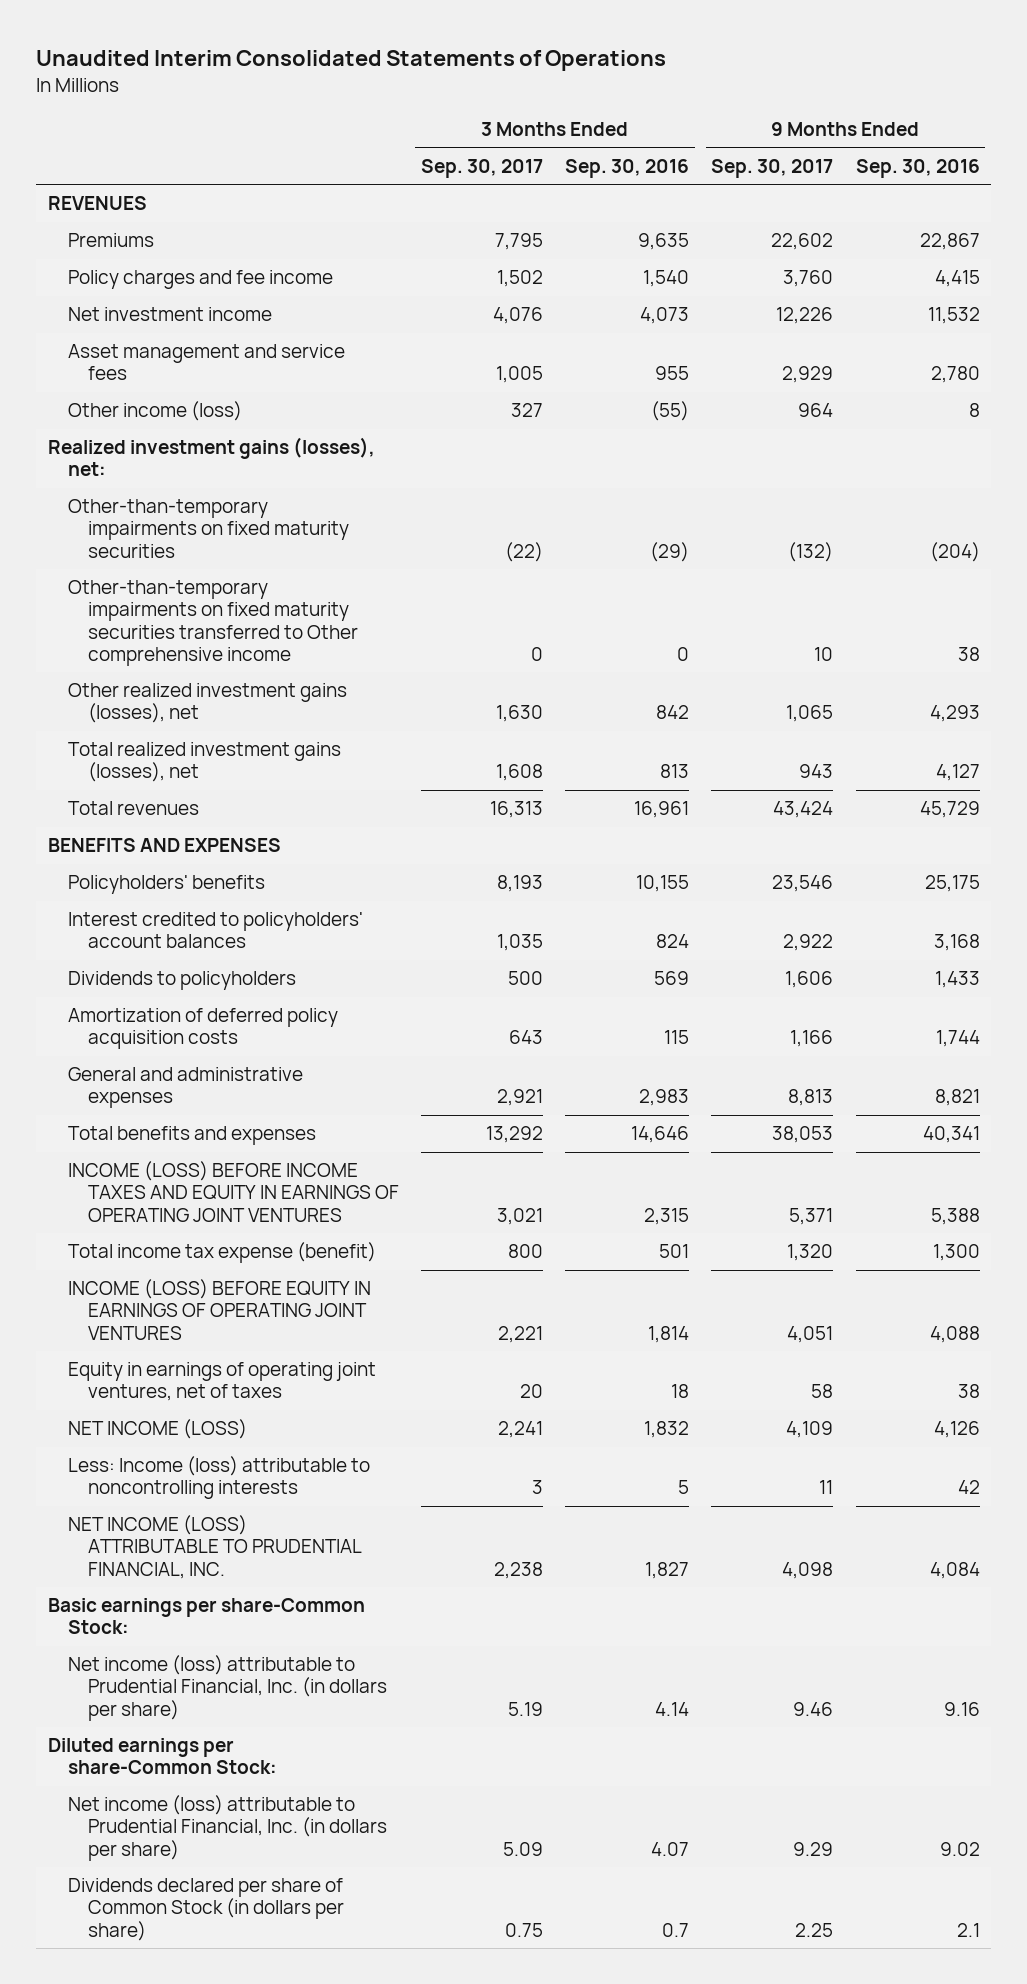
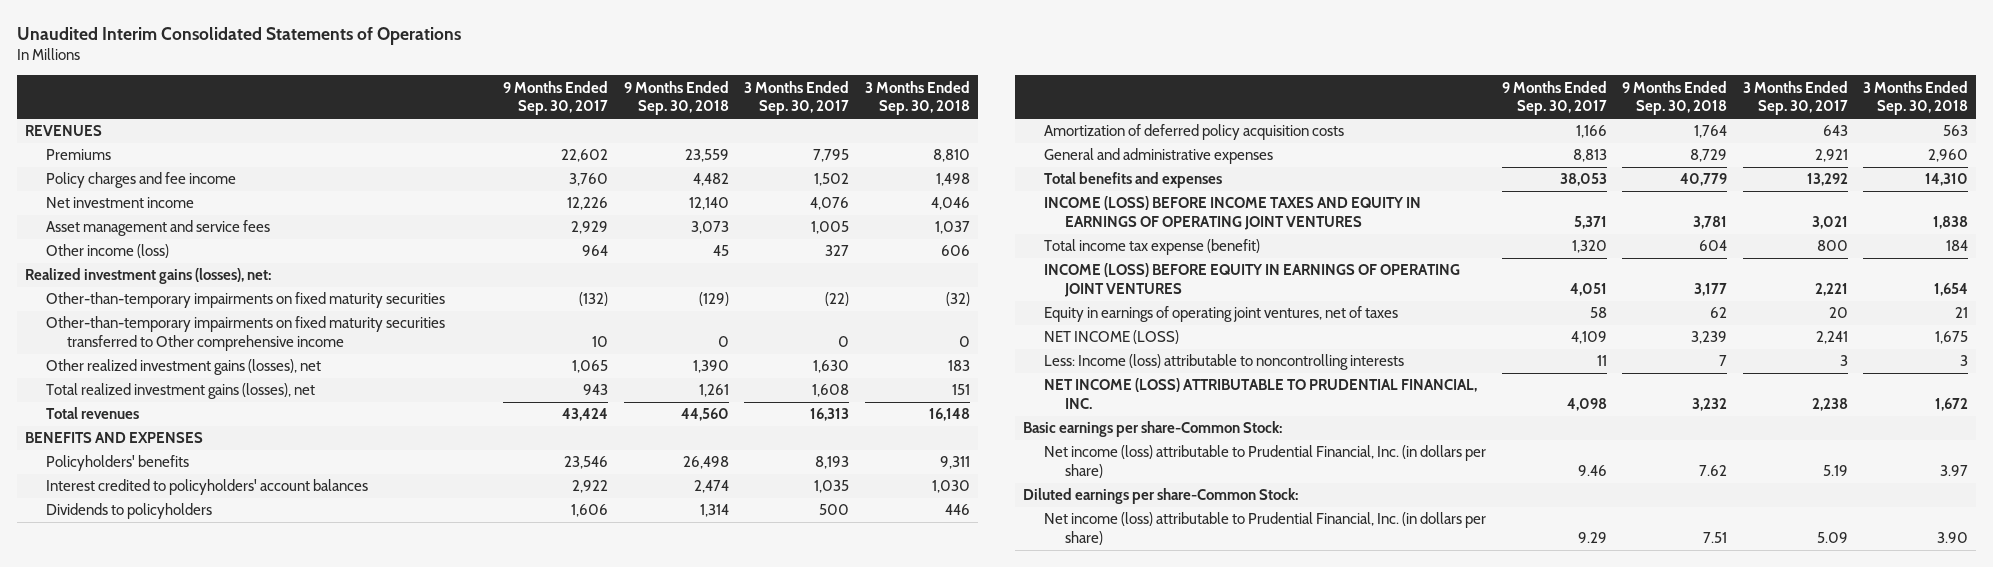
[565,158,690,178] Sep. 30, 2016 -> none
[855,158,980,178] Sep. 30, 2016 -> none
none -> [623,80,729,116] 9 Months Ended Sep. 30, 2018
none -> [864,80,970,116] 3 Months Ended Sep. 30, 2018
[67,1878,344,1941] Dividends declared per share of Common Stock (in dollars per share) -> none

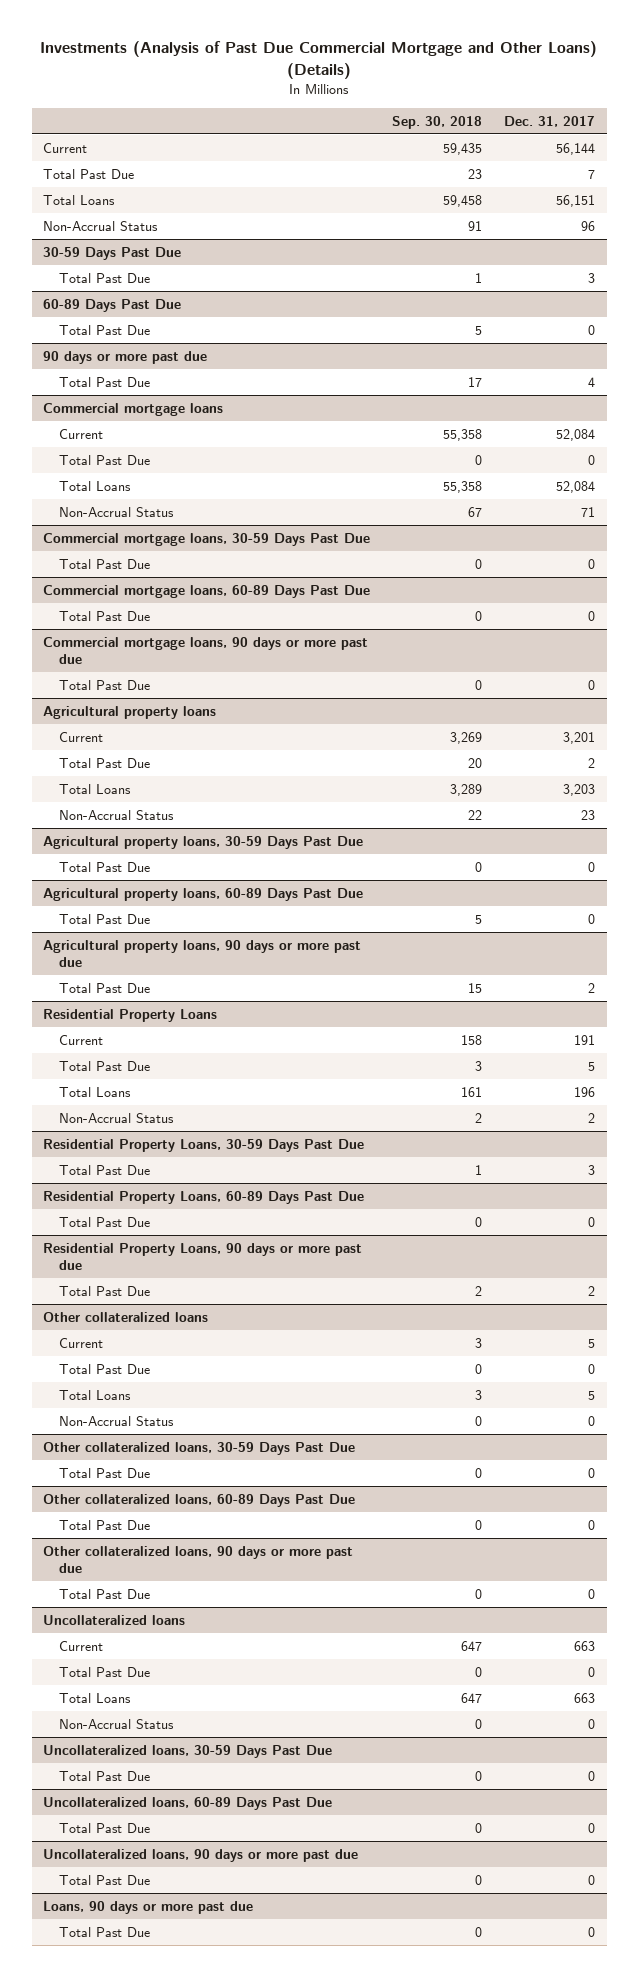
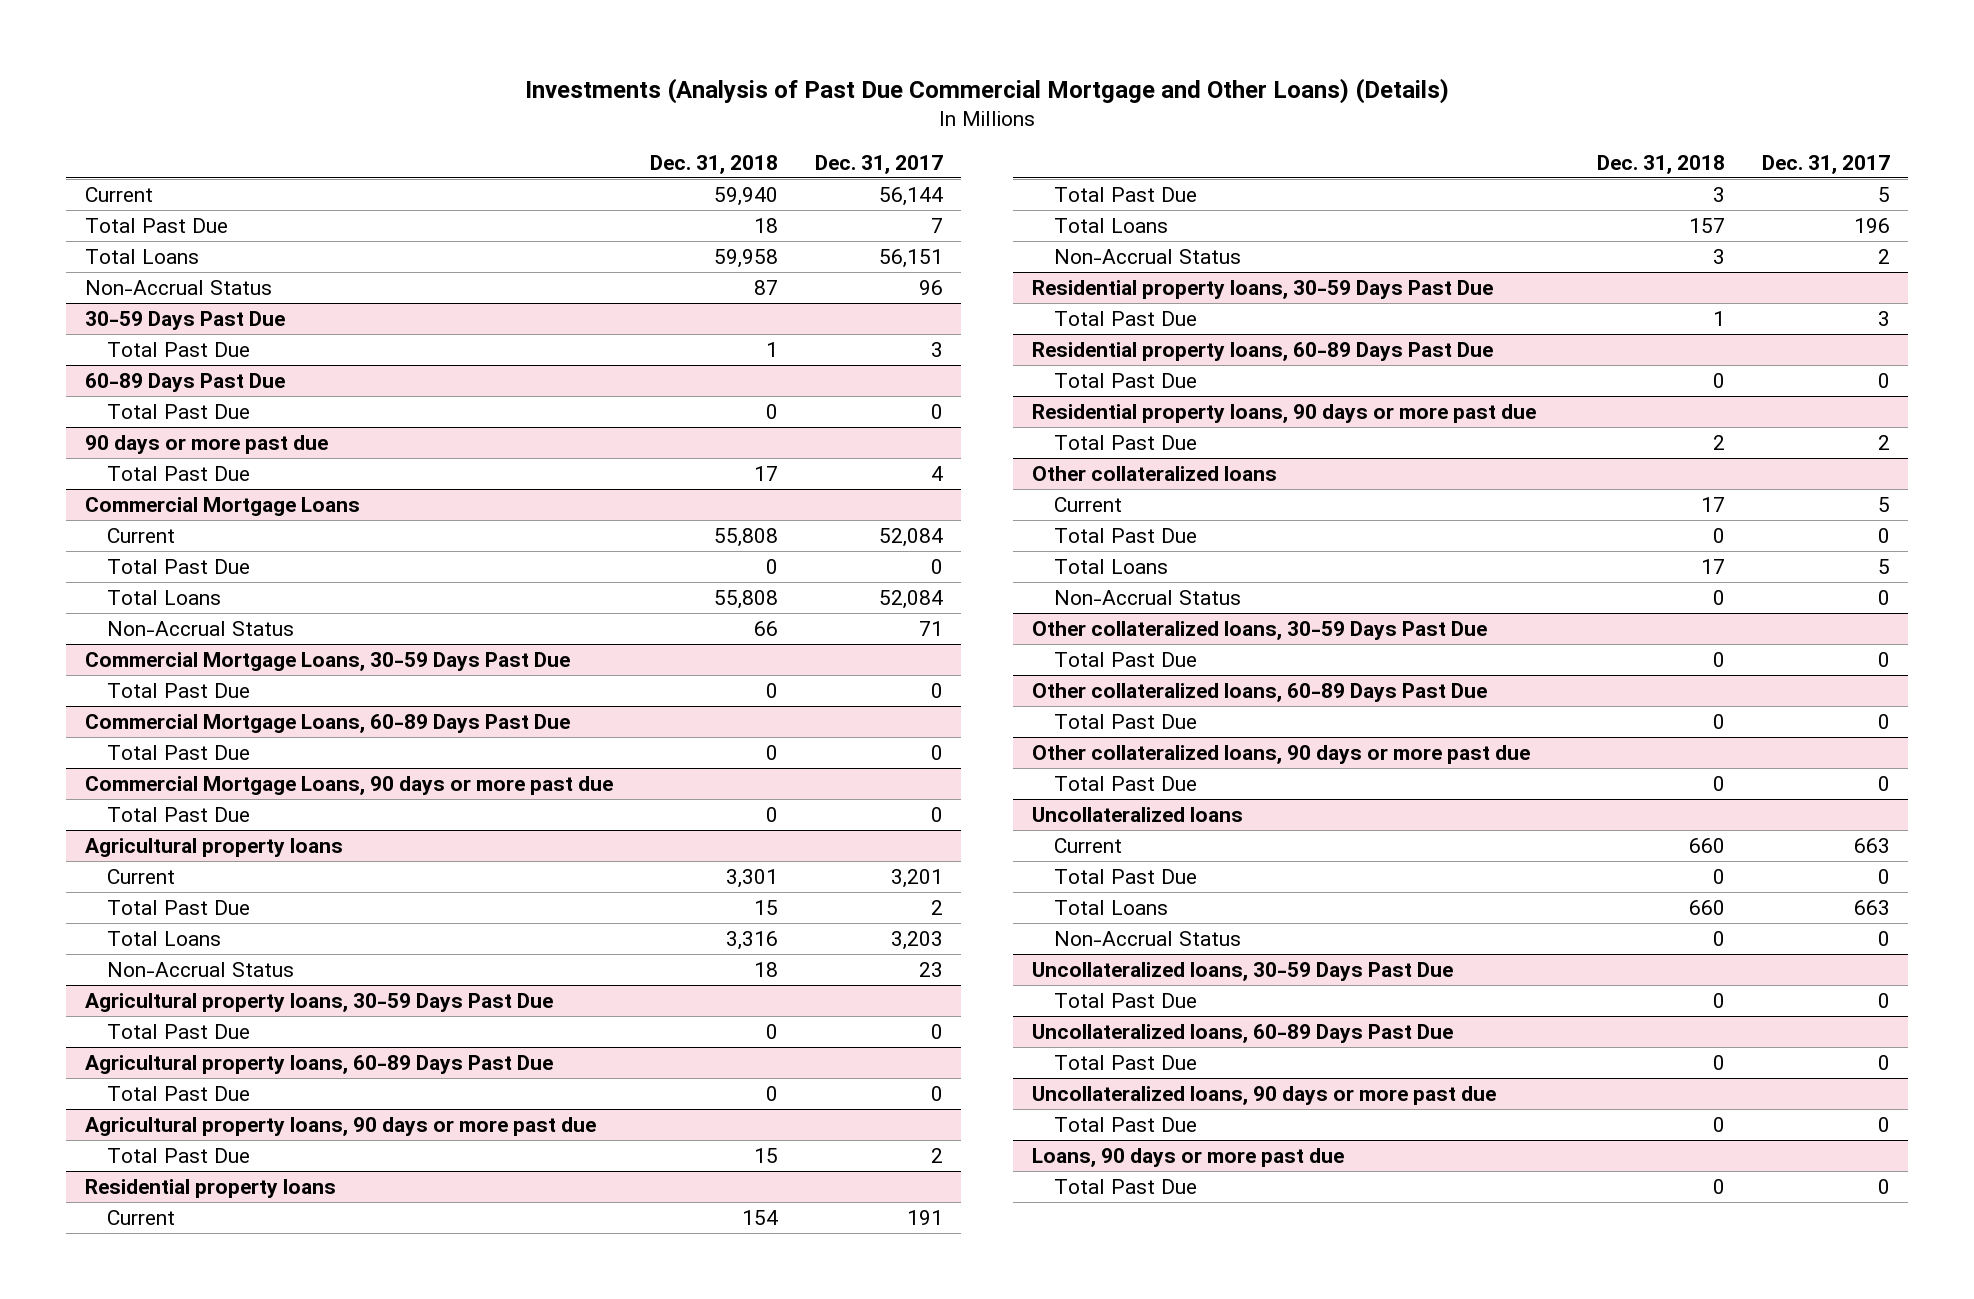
[392,115,483,129] Sep. 30, 2018 -> none
none -> [649,154,778,174] Dec. 31, 2018
[42,402,223,416] Commercial mortgage loans -> [84,496,360,516] Commercial Mortgage Loans
[42,532,370,546] Commercial mortgage loans, 30-59 Days Past Due -> [84,651,570,671] Commercial Mortgage Loans, 30-59 Days Past Due
[42,584,370,598] Commercial mortgage loans, 60-89 Days Past Due -> [84,713,570,733] Commercial Mortgage Loans, 60-89 Days Past Due
[42,636,368,665] Commercial mortgage loans, 90 days or more past due -> [84,775,613,795] Commercial Mortgage Loans, 90 days or more past due
[42,1008,217,1022] Residential Property Loans -> [84,1178,336,1198] Residential property loans
[42,1138,364,1152] Residential Property Loans, 30-59 Days Past Due -> [1031,279,1493,299] Residential property loans, 30-59 Days Past Due
[42,1190,364,1204] Residential Property Loans, 60-89 Days Past Due -> [1031,341,1493,361] Residential property loans, 60-89 Days Past Due
[42,1242,362,1271] Residential Property Loans, 90 days or more past due -> [1031,403,1536,423] Residential property loans, 90 days or more past due

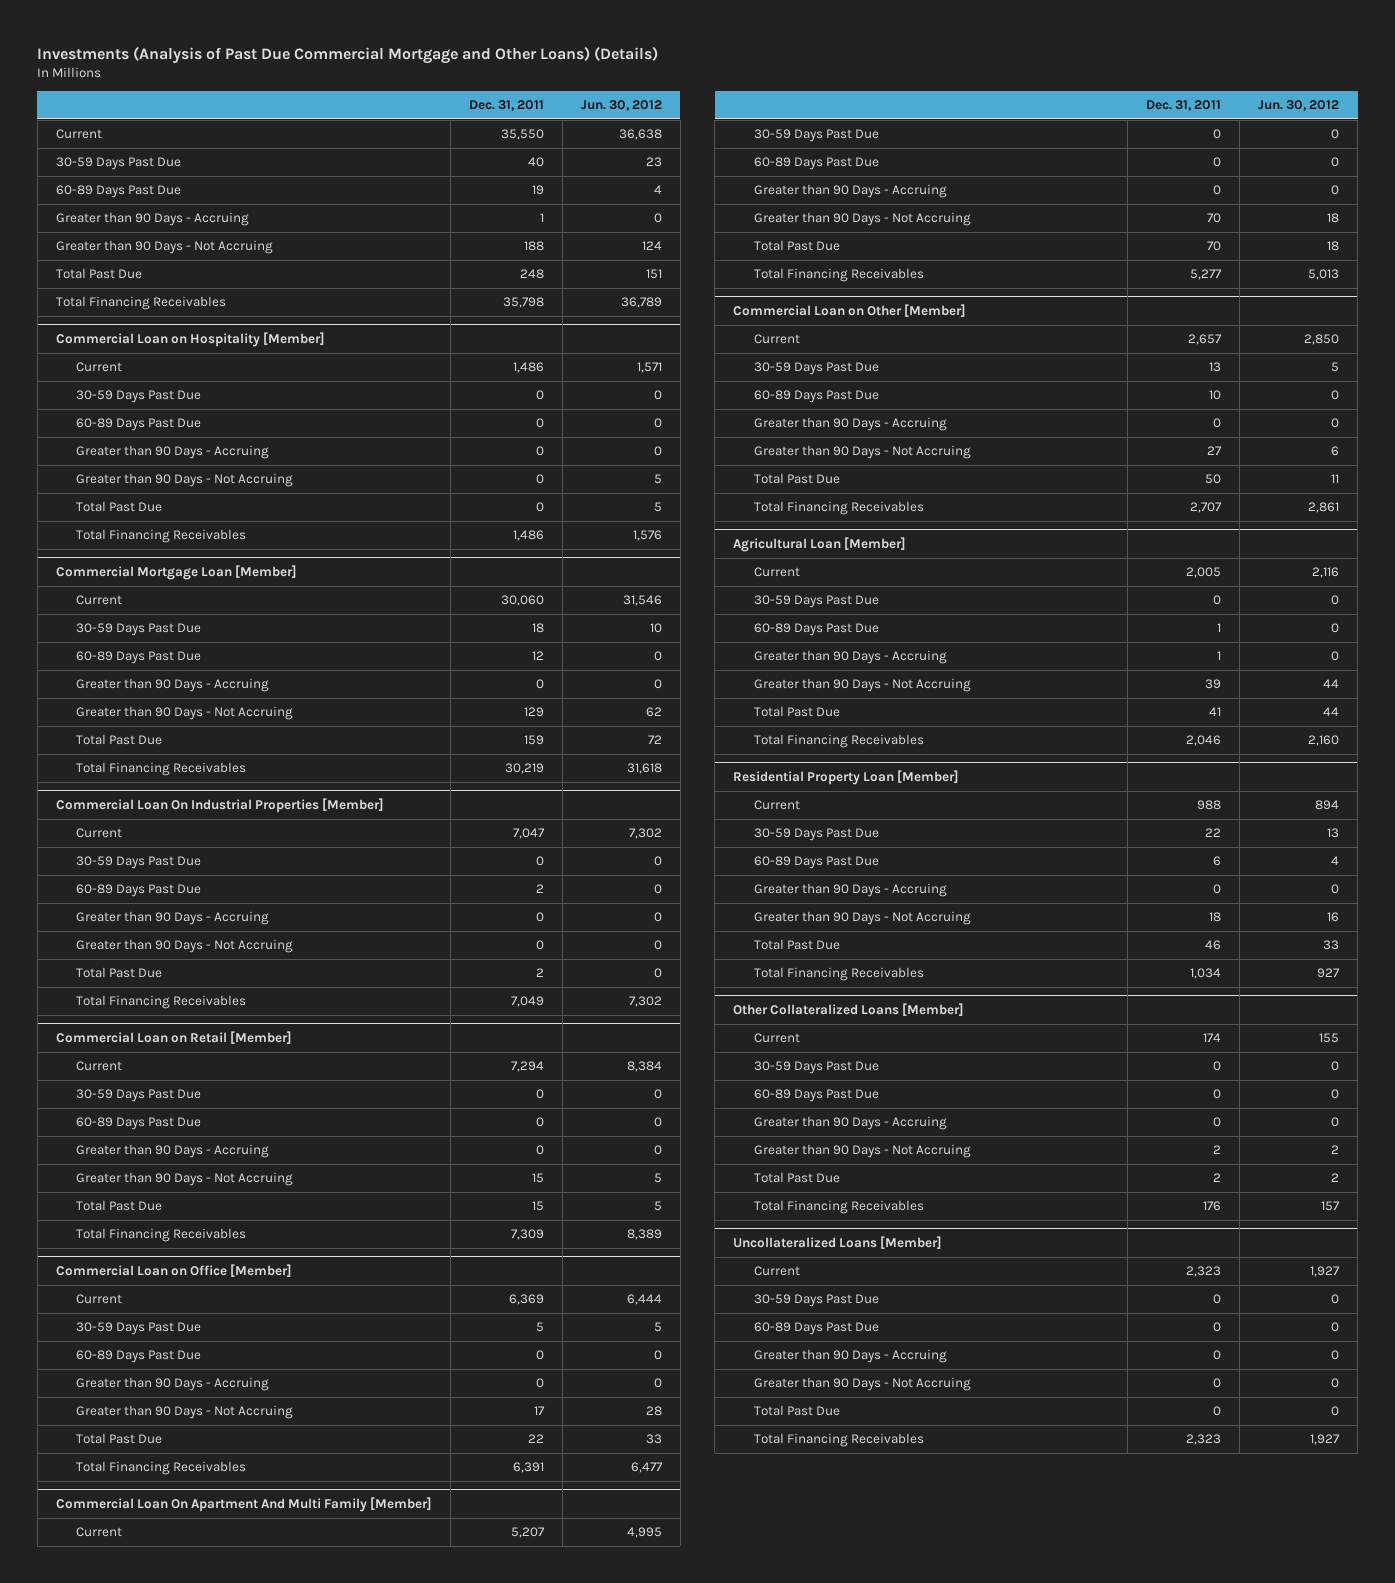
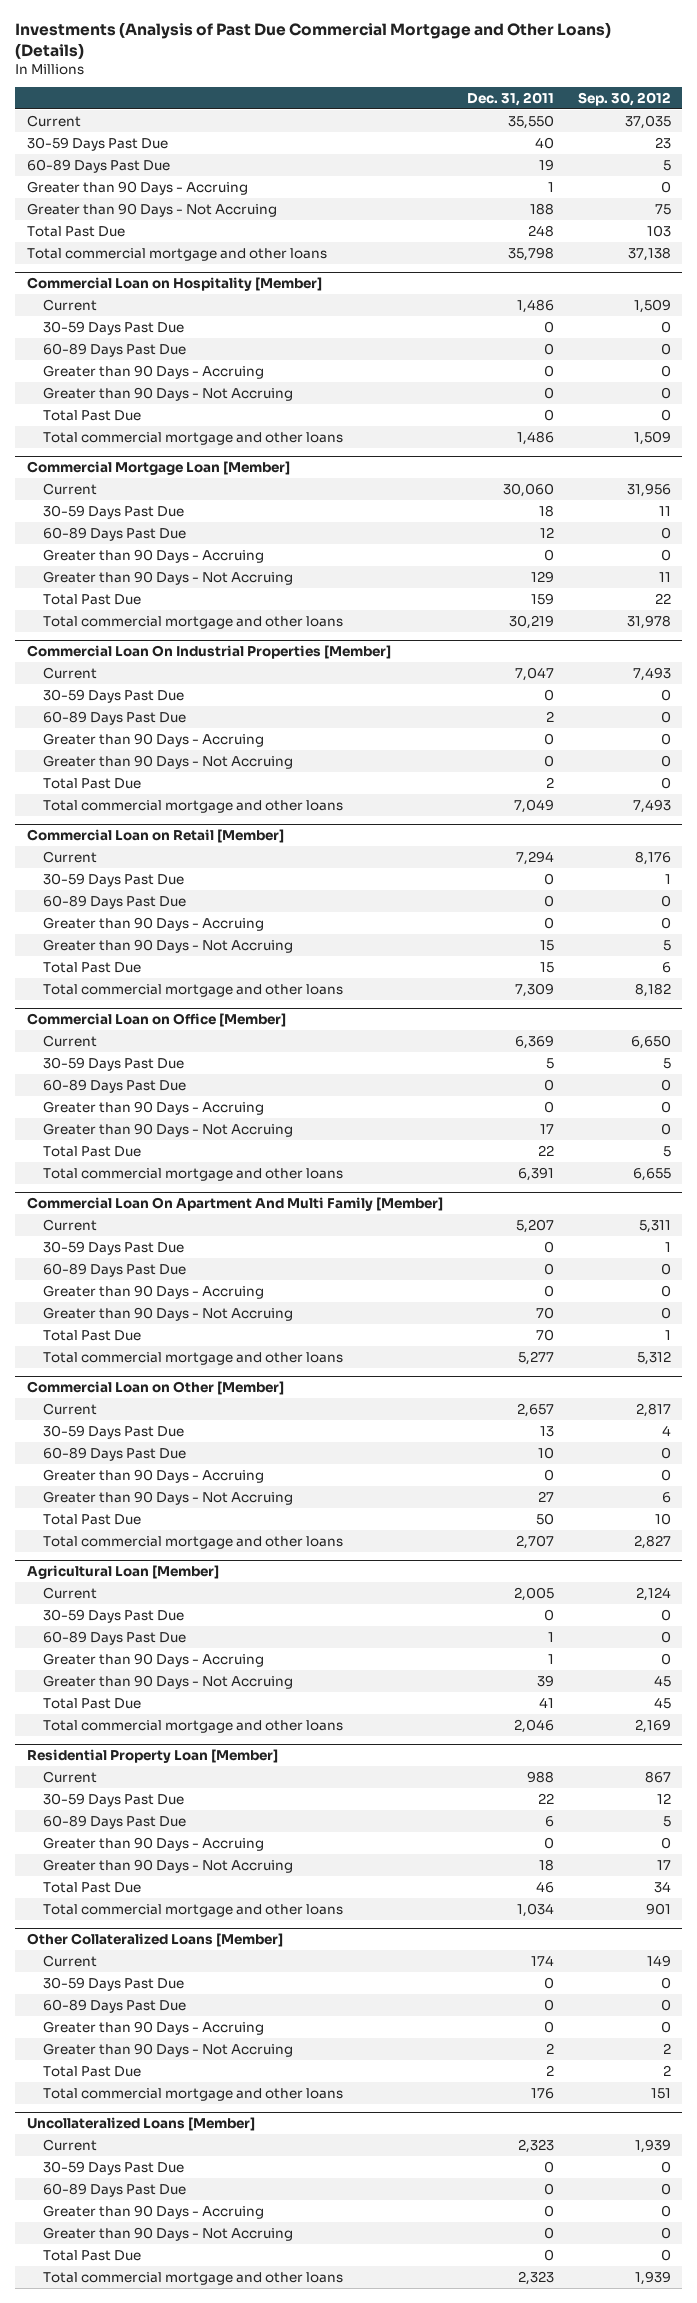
[580,100,662,112] Jun. 30, 2012 -> none
none -> [577,91,671,106] Sep. 30, 2012
[55,296,226,311] Total Financing Receivables -> [26,247,327,261] Total commercial mortgage and other loans
[76,529,247,544] Total Financing Receivables -> [42,431,343,445] Total commercial mortgage and other loans
[76,762,247,777] Total Financing Receivables -> [42,615,343,629] Total commercial mortgage and other loans
[76,995,247,1010] Total Financing Receivables -> [42,799,343,813] Total commercial mortgage and other loans
[76,1228,247,1243] Total Financing Receivables -> [42,983,343,997] Total commercial mortgage and other loans
[76,1461,247,1476] Total Financing Receivables -> [42,1167,343,1181] Total commercial mortgage and other loans
[753,268,924,283] Total Financing Receivables -> [42,1351,343,1365] Total commercial mortgage and other loans
[753,501,924,516] Total Financing Receivables -> [42,1535,343,1549] Total commercial mortgage and other loans
[753,734,924,749] Total Financing Receivables -> [42,1719,343,1733] Total commercial mortgage and other loans
[753,967,924,982] Total Financing Receivables -> [42,1903,343,1917] Total commercial mortgage and other loans
[753,1200,924,1215] Total Financing Receivables -> [42,2087,343,2101] Total commercial mortgage and other loans
[753,1433,924,1448] Total Financing Receivables -> [42,2271,343,2285] Total commercial mortgage and other loans

